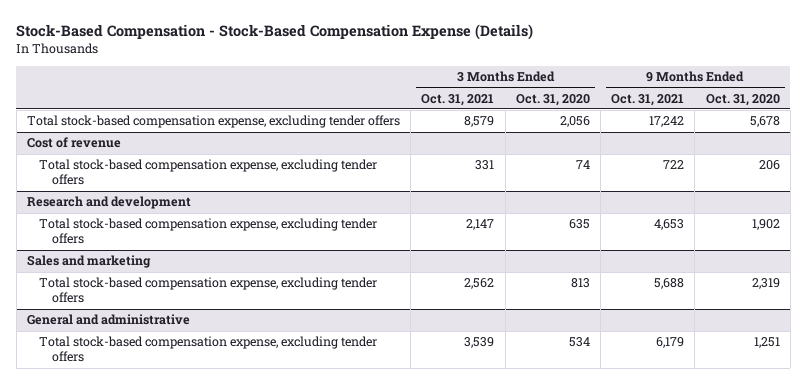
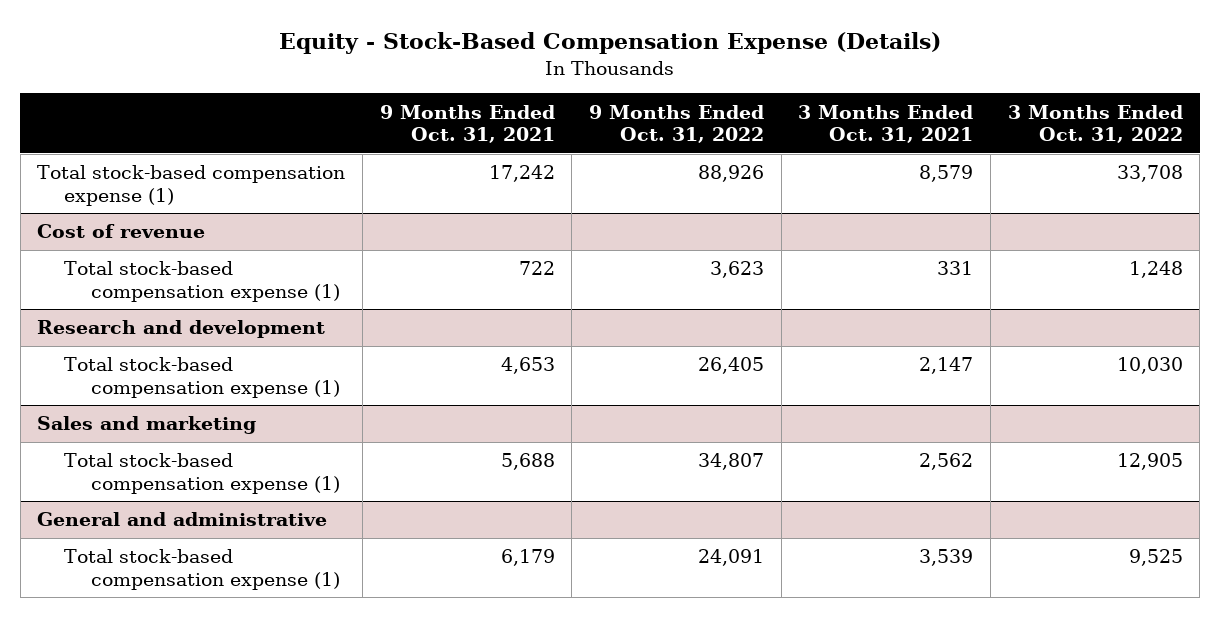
[16,23,534,40] Stock-Based Compensation - Stock-Based Compensation Expense (Details) -> [278,32,941,55] Equity - Stock-Based Compensation Expense (Details)
[515,93,590,106] Oct. 31, 2020 -> none
[705,93,780,106] Oct. 31, 2020 -> none
none -> [588,104,764,143] 9 Months Ended Oct. 31, 2022
none -> [1007,104,1183,143] 3 Months Ended Oct. 31, 2022
[26,115,400,129] Total stock-based compensation expense, excluding tender offers -> [37,165,346,206] Total stock-based compensation expense (1)
[39,159,378,186] Total stock-based compensation expense, excluding tender offers -> [64,261,340,302] Total stock-based compensation expense (1)
[39,218,378,245] Total stock-based compensation expense, excluding tender offers -> [64,357,340,398] Total stock-based compensation expense (1)
[39,277,378,304] Total stock-based compensation expense, excluding tender offers -> [64,453,340,494] Total stock-based compensation expense (1)
[39,336,378,363] Total stock-based compensation expense, excluding tender offers -> [64,549,340,590] Total stock-based compensation expense (1)

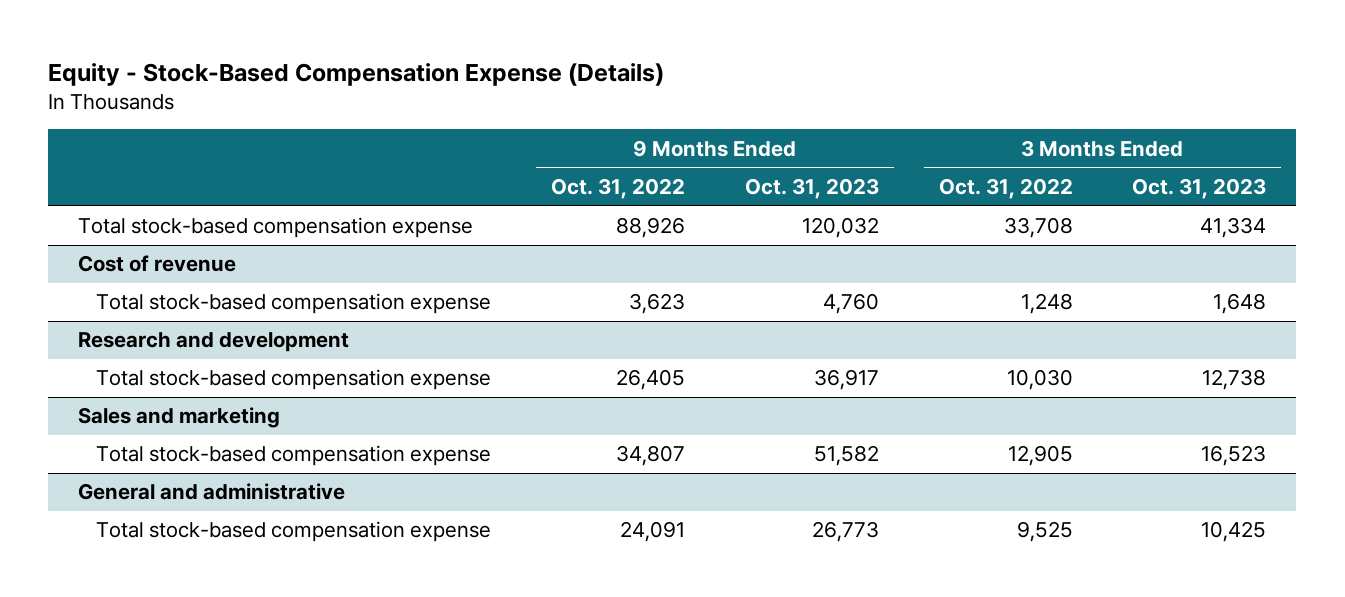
[379,104,555,143] 9 Months Ended Oct. 31, 2021 -> none
[798,104,974,143] 3 Months Ended Oct. 31, 2021 -> none
none -> [744,178,879,200] Oct. 31, 2023
none -> [1132,178,1267,200] Oct. 31, 2023
[37,165,346,206] Total stock-based compensation expense (1) -> [78,217,474,239] Total stock-based compensation expense
[64,261,340,302] Total stock-based compensation expense (1) -> [96,293,492,315] Total stock-based compensation expense
[64,357,340,398] Total stock-based compensation expense (1) -> [96,369,492,391] Total stock-based compensation expense
[64,453,340,494] Total stock-based compensation expense (1) -> [96,445,492,467] Total stock-based compensation expense
[64,549,340,590] Total stock-based compensation expense (1) -> [96,521,492,543] Total stock-based compensation expense

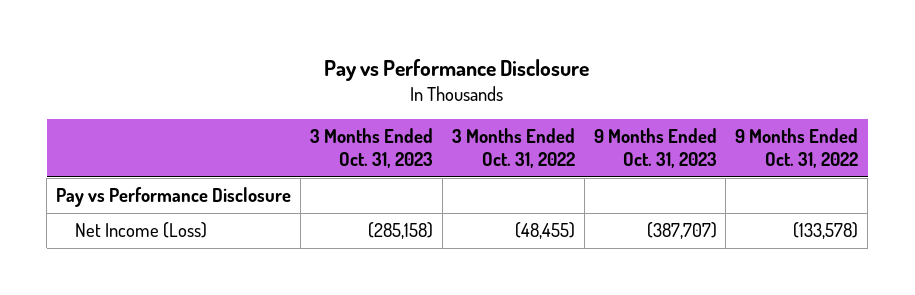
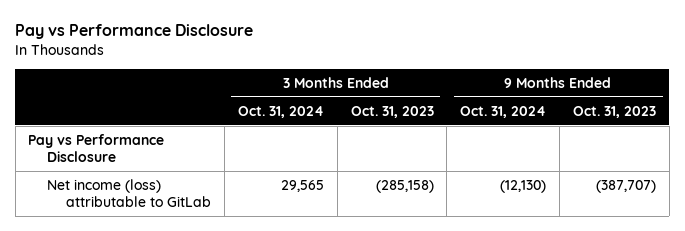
[451,128,575,168] 3 Months Ended Oct. 31, 2022 -> none
[735,128,859,168] 9 Months Ended Oct. 31, 2022 -> none
none -> [237,105,324,118] Oct. 31, 2024
none -> [460,105,547,118] Oct. 31, 2024
[75,222,208,239] Net Income (Loss) -> [47,178,211,208] Net income (loss) attributable to GitLab

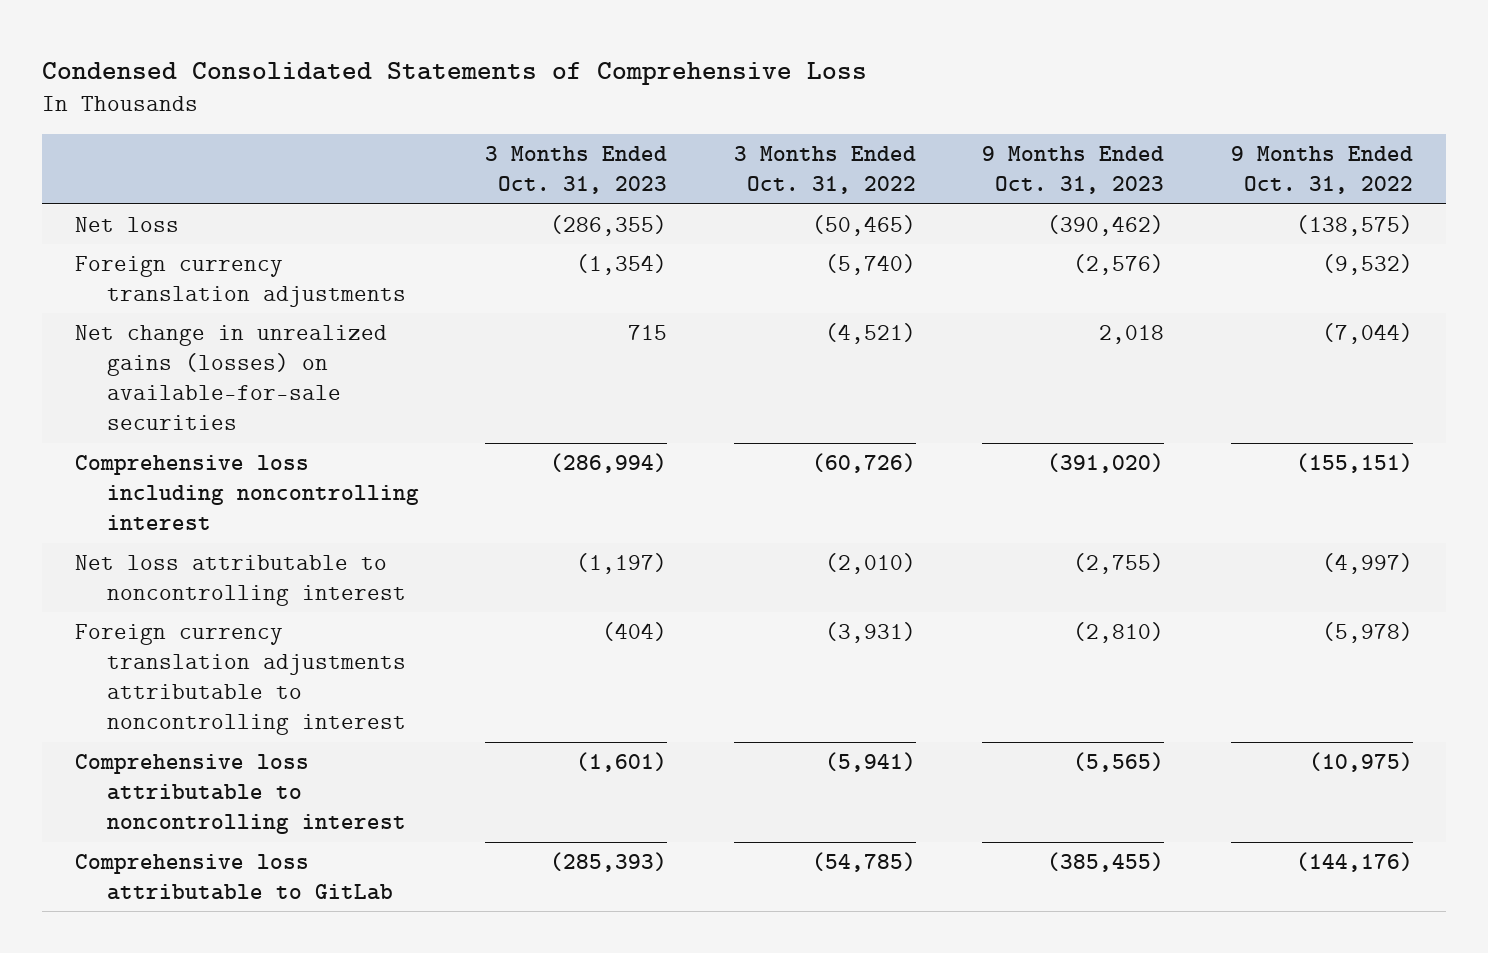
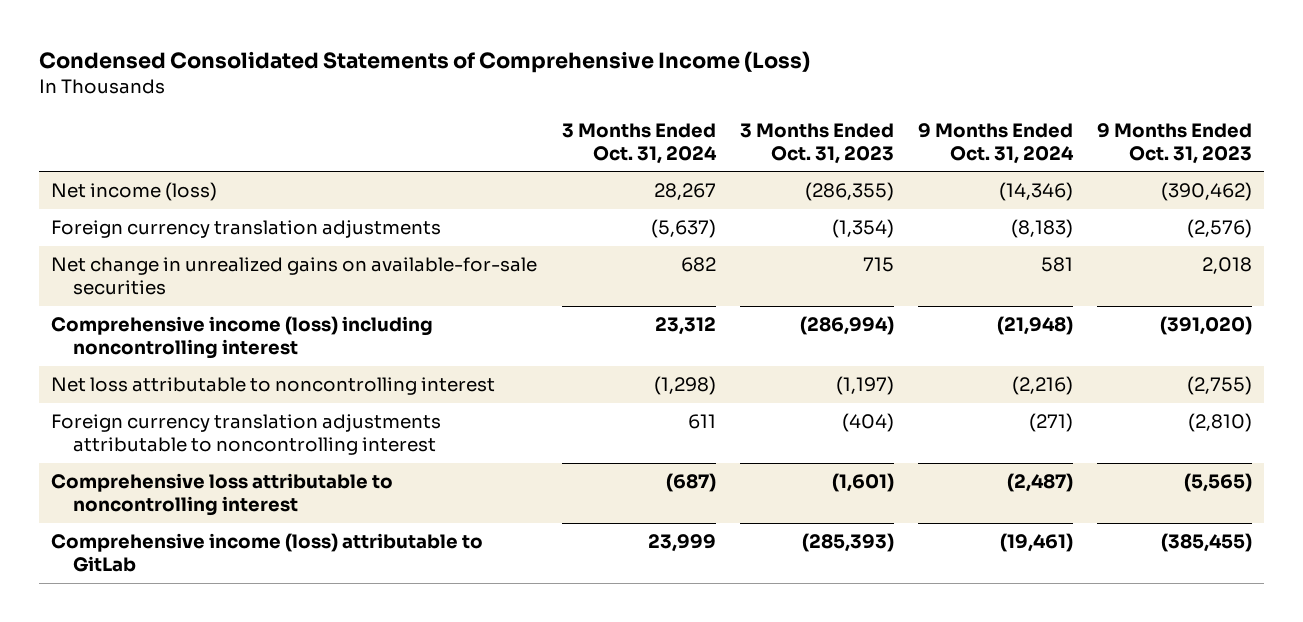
[41,61,867,85] Condensed Consolidated Statements of Comprehensive Loss -> [39,51,811,74] Condensed Consolidated Statements of Comprehensive Income (Loss)
[733,146,916,195] 3 Months Ended Oct. 31, 2022 -> none
[1231,146,1414,195] 9 Months Ended Oct. 31, 2022 -> none
none -> [561,122,717,164] 3 Months Ended Oct. 31, 2024
none -> [917,122,1074,164] 9 Months Ended Oct. 31, 2024
[75,216,180,232] Net loss -> [51,182,218,202] Net income (loss)
[75,324,388,431] Net change in unrealized gains (losses) on available-for-sale securities -> [51,257,538,296] Net change in unrealized gains on available-for-sale securities
[75,454,419,531] Comprehensive loss including noncontrolling interest -> [51,316,434,360] Comprehensive income (loss) including noncontrolling interest
[75,853,393,901] Comprehensive loss attributable to GitLab -> [51,533,484,573] Comprehensive income (loss) attributable to GitLab

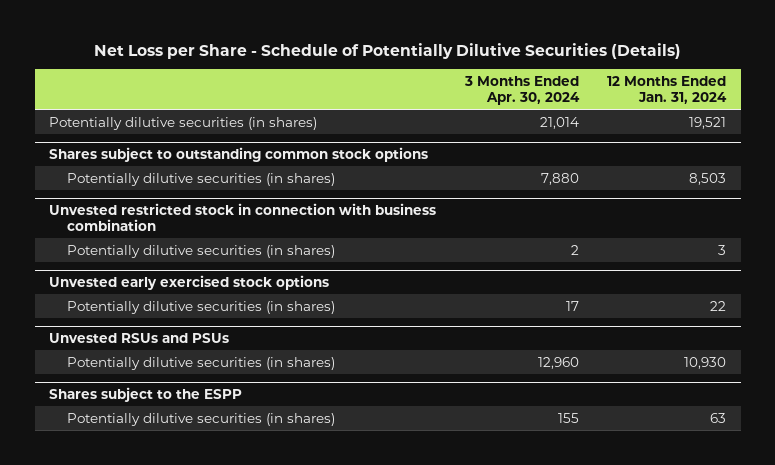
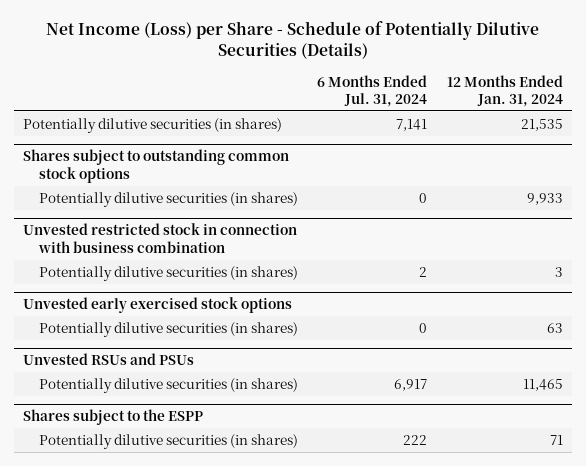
[93,42,681,59] Net Loss per Share - Schedule of Potentially Dilutive Securities (Details) -> [46,21,540,60] Net Income (Loss) per Share - Schedule of Potentially Dilutive Securities (Details)
[463,75,580,105] 3 Months Ended Apr. 30, 2024 -> none
none -> [317,74,428,108] 6 Months Ended Jul. 31, 2024
[689,116,727,129] 19,521 -> [520,118,563,131] 21,535
[689,172,727,185] 8,503 -> [526,192,563,205] 9,933
[710,300,727,311] 22 -> [546,322,563,333] 63
[684,356,727,369] 10,930 -> [522,378,563,391] 11,465
[710,412,727,423] 63 -> [549,434,563,445] 71

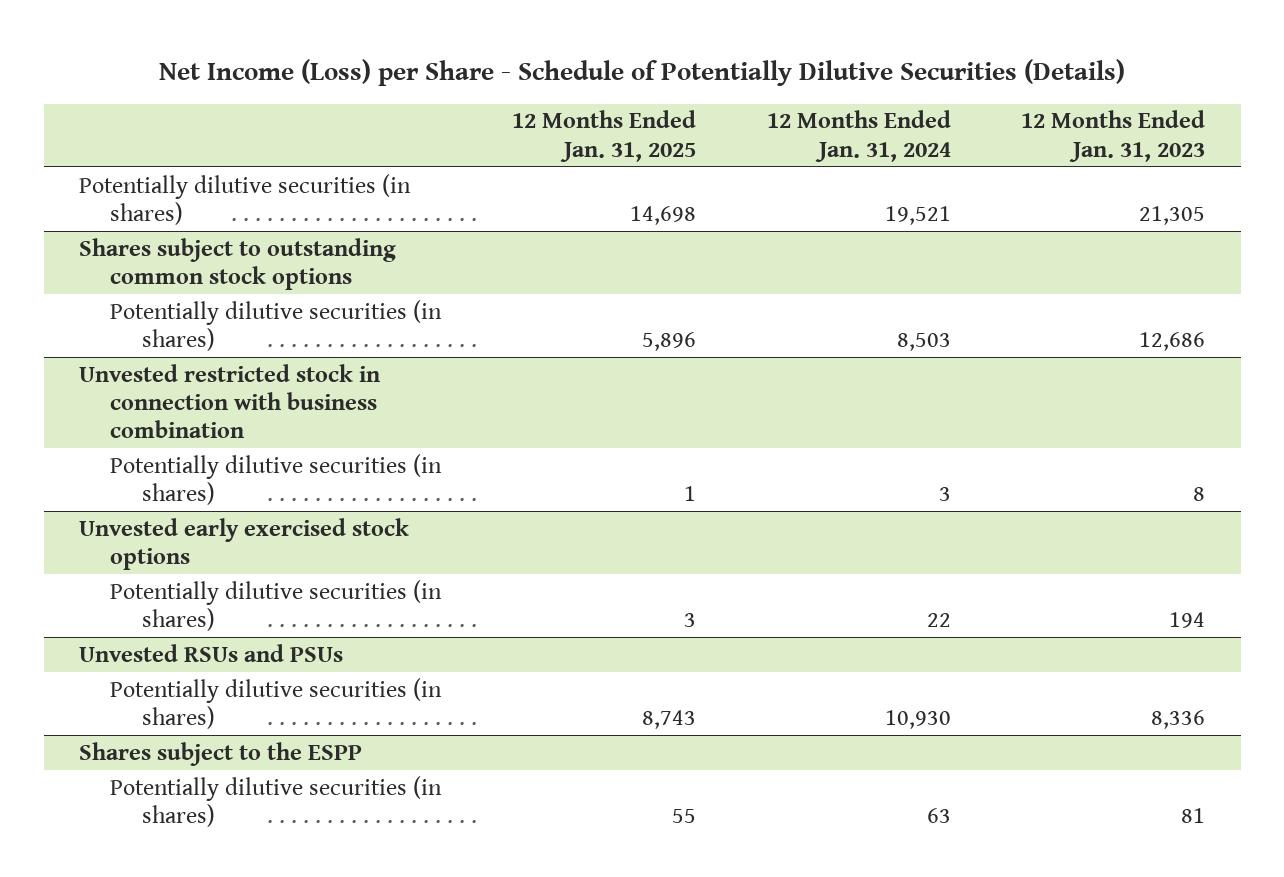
[317,74,428,108] 6 Months Ended Jul. 31, 2024 -> none
none -> [512,110,697,162] 12 Months Ended Jan. 31, 2025
none -> [1021,110,1206,162] 12 Months Ended Jan. 31, 2023
[520,118,563,131] 21,535 -> [884,205,951,225] 19,521
[526,192,563,205] 9,933 -> [896,332,951,351] 8,503
[546,322,563,333] 63 -> [926,612,951,627] 22
[522,378,563,391] 11,465 -> [884,709,951,729] 10,930
[549,434,563,445] 71 -> [926,807,951,823] 63

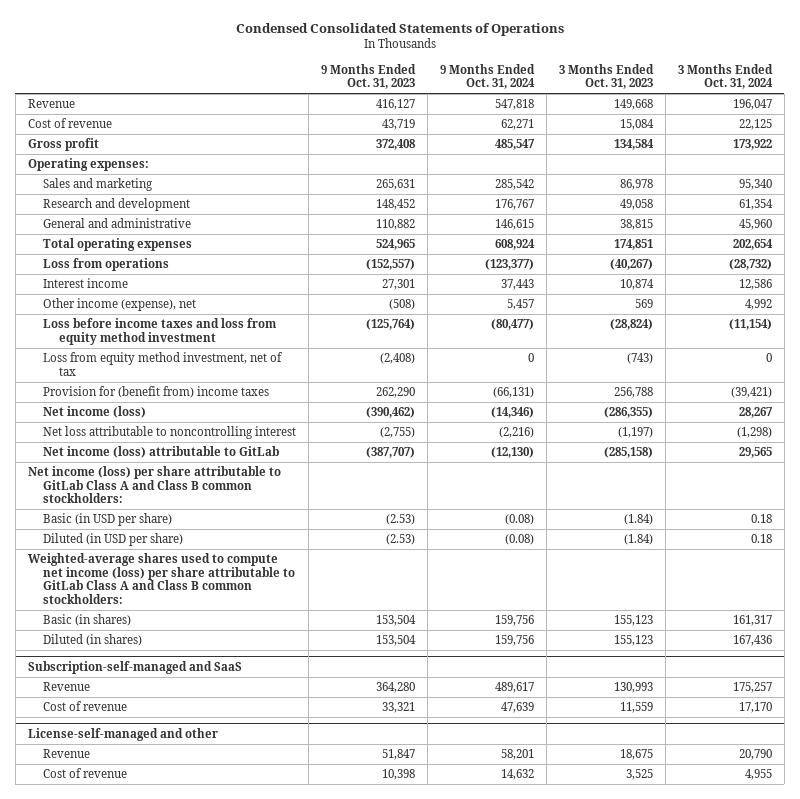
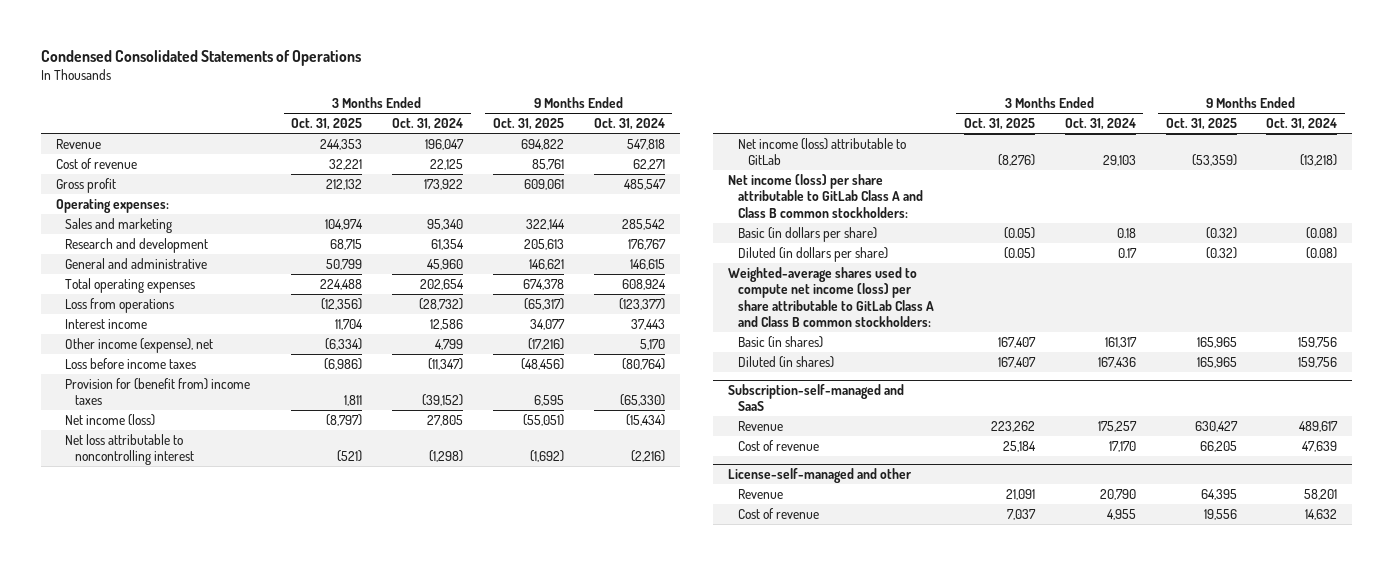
[321,63,417,90] 9 Months Ended Oct. 31, 2023 -> none
[559,63,655,90] 3 Months Ended Oct. 31, 2023 -> none
none -> [291,118,363,131] Oct. 31, 2025
none -> [492,118,564,131] Oct. 31, 2025
[43,318,278,345] Loss before income taxes and loss from equity method investment -> none
[43,352,284,376] Loss from equity method investment, net of tax -> none
[507,299,535,311] 5,457 -> [639,338,665,350] 5,170
[744,299,772,311] 4,992 -> [435,338,464,350] 4,799
none -> [65,357,197,369] Loss before income taxes
[493,387,535,399] (66,131) -> [619,394,665,407] (65,330)
[730,387,772,399] (39,421) -> [422,394,464,407] (39,152)
[491,407,535,419] (14,346) -> [625,413,665,426] (15,434)
[738,407,773,419] 28,267 -> [427,414,464,426] 27,805
[491,447,535,459] (12,130) -> [1300,154,1338,167] (13,218)
[738,447,772,459] 29,565 -> [1102,155,1136,167] 29,103
[43,513,173,527] Basic (in USD per share) -> [738,226,878,242] Basic (in dollars per share)
[43,533,184,547] Diluted (in USD per share) -> [738,246,889,262] Diluted (in dollars per share)
[750,534,772,544] 0.18 -> [1117,247,1137,258] 0.17

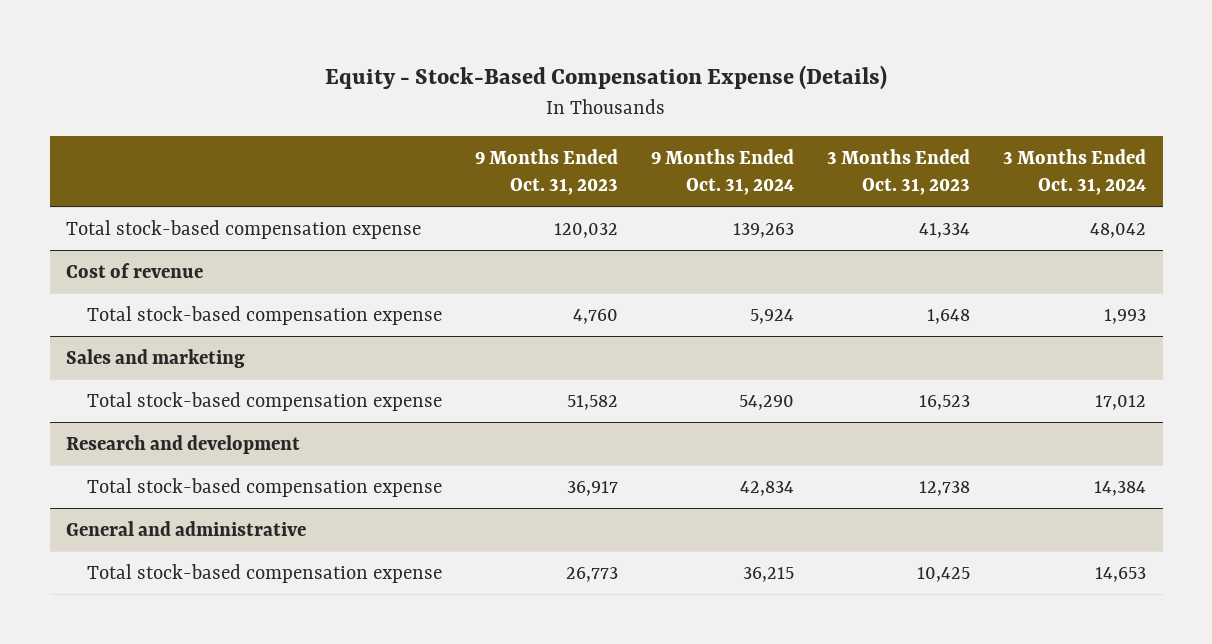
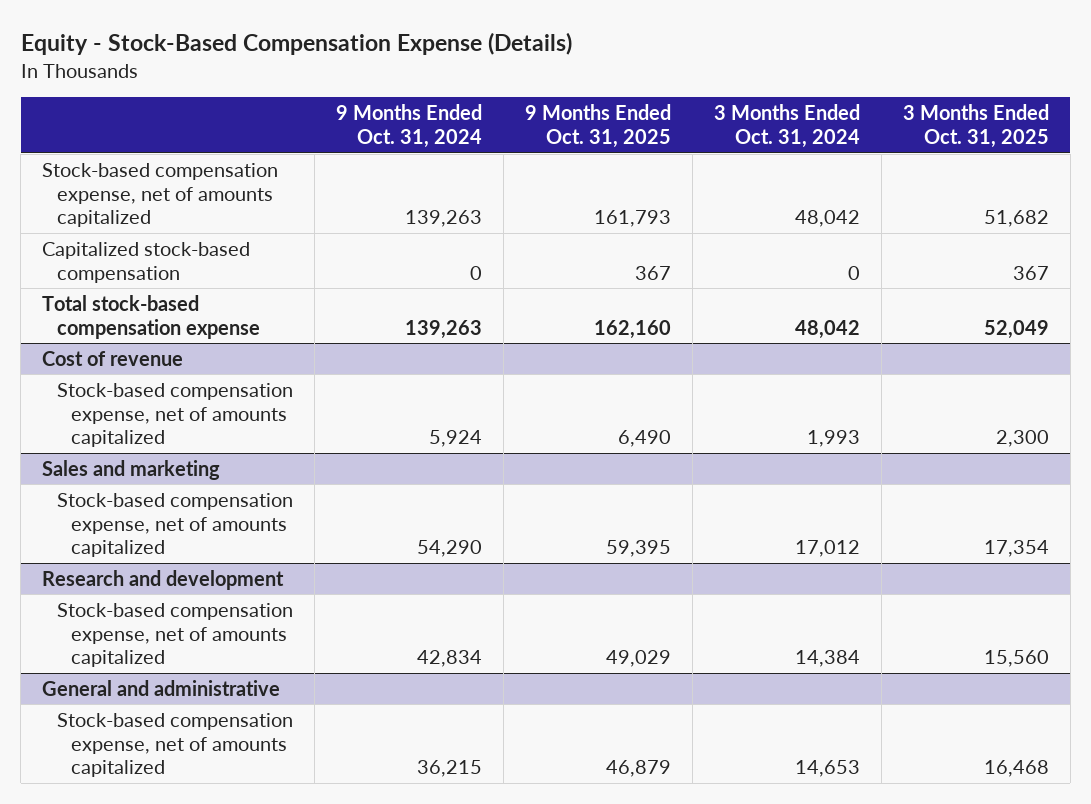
[475,148,619,196] 9 Months Ended Oct. 31, 2023 -> none
[827,148,971,196] 3 Months Ended Oct. 31, 2023 -> none
none -> [524,104,671,148] 9 Months Ended Oct. 31, 2025
none -> [902,104,1049,148] 3 Months Ended Oct. 31, 2025
none -> [42,162,279,228] Stock-based compensation expense, net of amounts capitalized
none -> [42,241,251,283] Capitalized stock-based compensation
[87,305,443,325] Total stock-based compensation expense -> [56,382,293,448] Stock-based compensation expense, net of amounts capitalized
[87,391,443,411] Total stock-based compensation expense -> [56,492,293,558] Stock-based compensation expense, net of amounts capitalized
[87,477,443,497] Total stock-based compensation expense -> [56,602,293,668] Stock-based compensation expense, net of amounts capitalized
[87,563,443,583] Total stock-based compensation expense -> [56,712,293,778] Stock-based compensation expense, net of amounts capitalized

